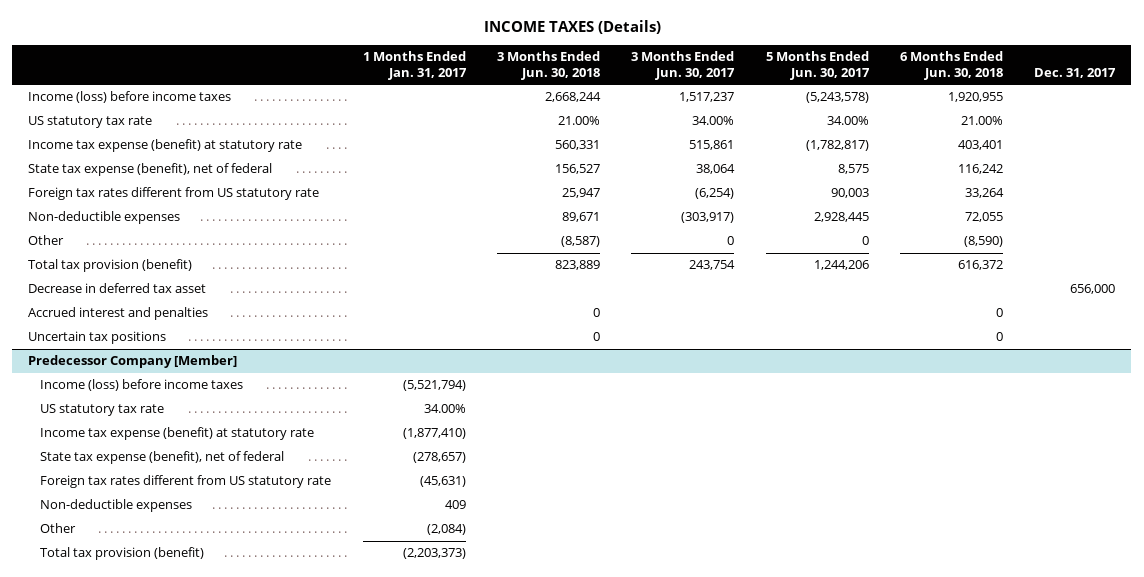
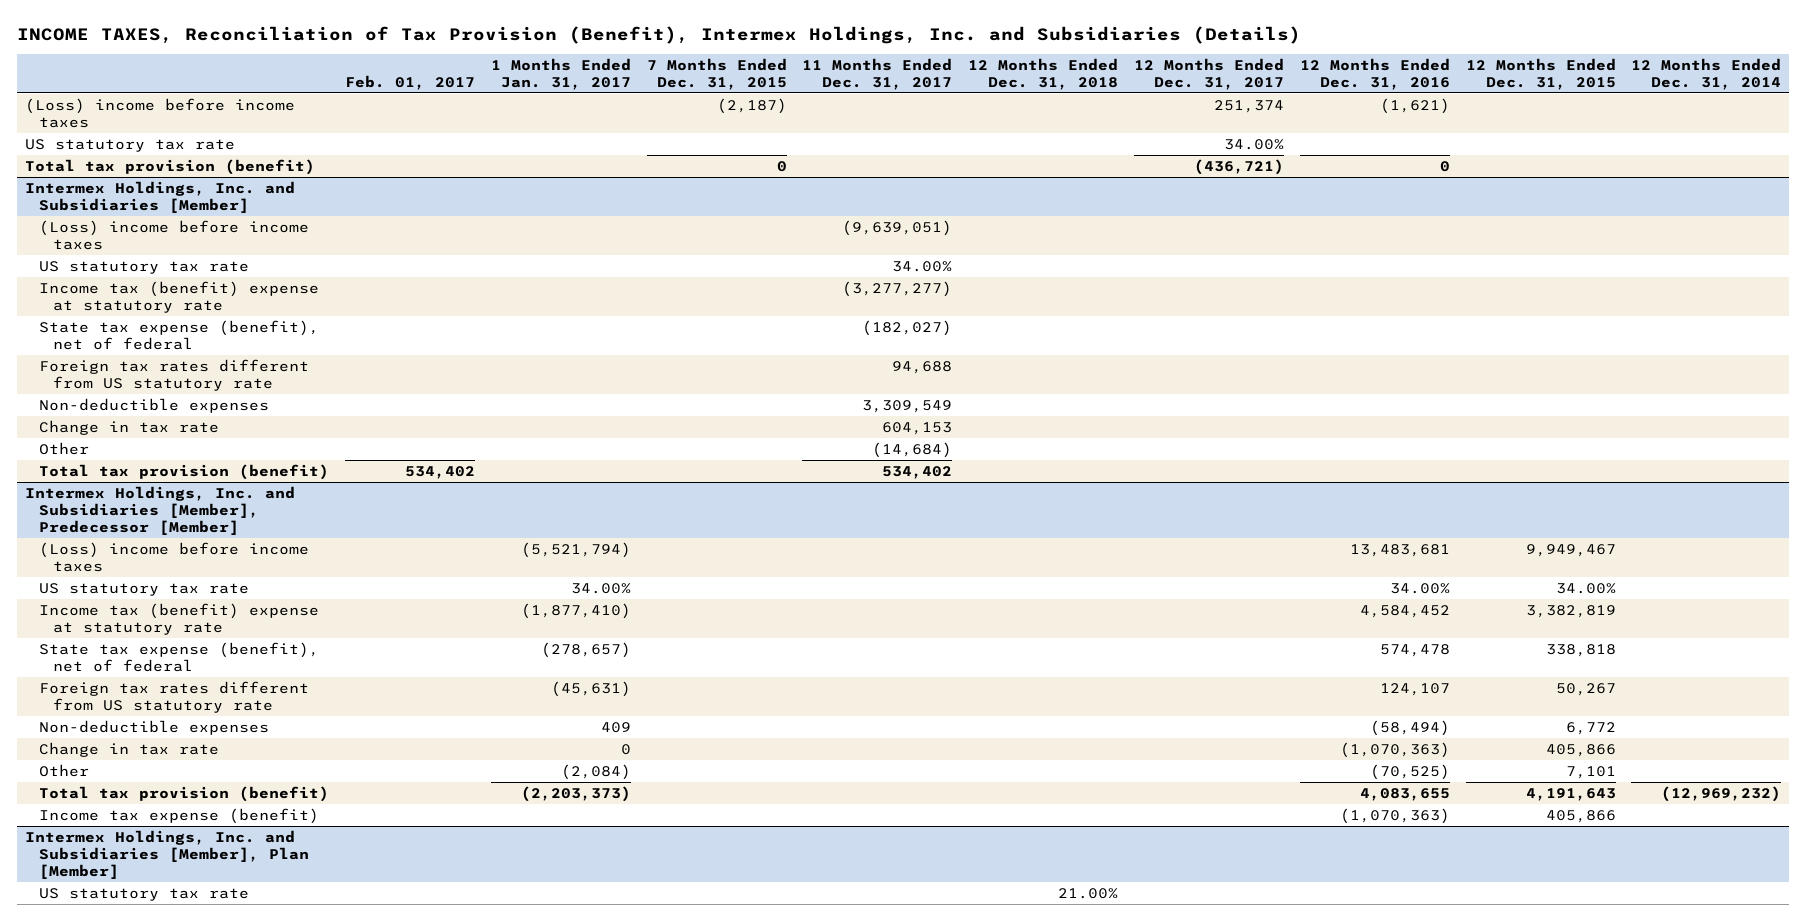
[483,20,661,35] INCOME TAXES (Details) -> [17,25,1302,44] INCOME TAXES, Reconciliation of Tax Provision (Benefit), Intermex Holdings, Inc. and Subsidiaries (Details)
[497,51,601,80] 3 Months Ended Jun. 30, 2018 -> none
[631,51,736,80] 3 Months Ended Jun. 30, 2017 -> none
[765,51,870,80] 5 Months Ended Jun. 30, 2017 -> none
[900,51,1004,80] 6 Months Ended Jun. 30, 2018 -> none
[1034,67,1117,78] Dec. 31, 2017 -> none
none -> [344,74,475,90] Feb. 01, 2017
none -> [646,57,787,90] 7 Months Ended Dec. 31, 2015
none -> [802,57,953,90] 11 Months Ended Dec. 31, 2017
none -> [968,57,1119,90] 12 Months Ended Dec. 31, 2018
none -> [1133,57,1284,90] 12 Months Ended Dec. 31, 2017
none -> [1299,57,1450,90] 12 Months Ended Dec. 31, 2016
none -> [1465,57,1616,90] 12 Months Ended Dec. 31, 2015
none -> [1631,57,1782,90] 12 Months Ended Dec. 31, 2014
[28,91,232,104] Income (loss) before income taxes -> [25,98,296,128] (Loss) income before income taxes
[28,139,303,153] Income tax expense (benefit) at statutory rate -> none
[28,163,273,177] State tax expense (benefit), net of federal -> none
[28,187,320,201] Foreign tax rates different from US statutory rate -> none
[28,211,181,225] Non-deductible expenses -> none
[28,235,65,246] Other -> none
[28,283,207,294] Decrease in deferred tax asset -> none
[28,307,209,321] Accrued interest and penalties -> none
[28,331,167,345] Uncertain tax positions -> none
none -> [25,181,296,213] Intermex Holdings, Inc. and Subsidiaries [Member]
none -> [39,220,310,250] (Loss) income before income taxes
none -> [39,261,250,275] US statutory tax rate
none -> [39,281,320,313] Income tax (benefit) expense at statutory rate
none -> [39,320,320,350] State tax expense (benefit), net of federal
none -> [39,359,310,391] Foreign tax rates different from US statutory rate
none -> [39,398,270,414] Non-deductible expenses
none -> [39,420,220,436] Change in tax rate
none -> [39,442,90,456] Other
none -> [39,464,330,481] Total tax provision (benefit)
[28,355,238,369] Predecessor Company [Member] -> [25,486,296,535] Intermex Holdings, Inc. and Subsidiaries [Member], Predecessor [Member]
[40,379,244,392] Income (loss) before income taxes -> [39,542,310,572] (Loss) income before income taxes
[40,427,315,441] Income tax expense (benefit) at statutory rate -> [39,603,320,635] Income tax (benefit) expense at statutory rate
none -> [39,742,220,758] Change in tax rate
none -> [39,808,320,825] Income tax expense (benefit)
none -> [25,830,310,879] Intermex Holdings, Inc. and Subsidiaries [Member], Plan [Member]
none -> [39,888,250,902] US statutory tax rate

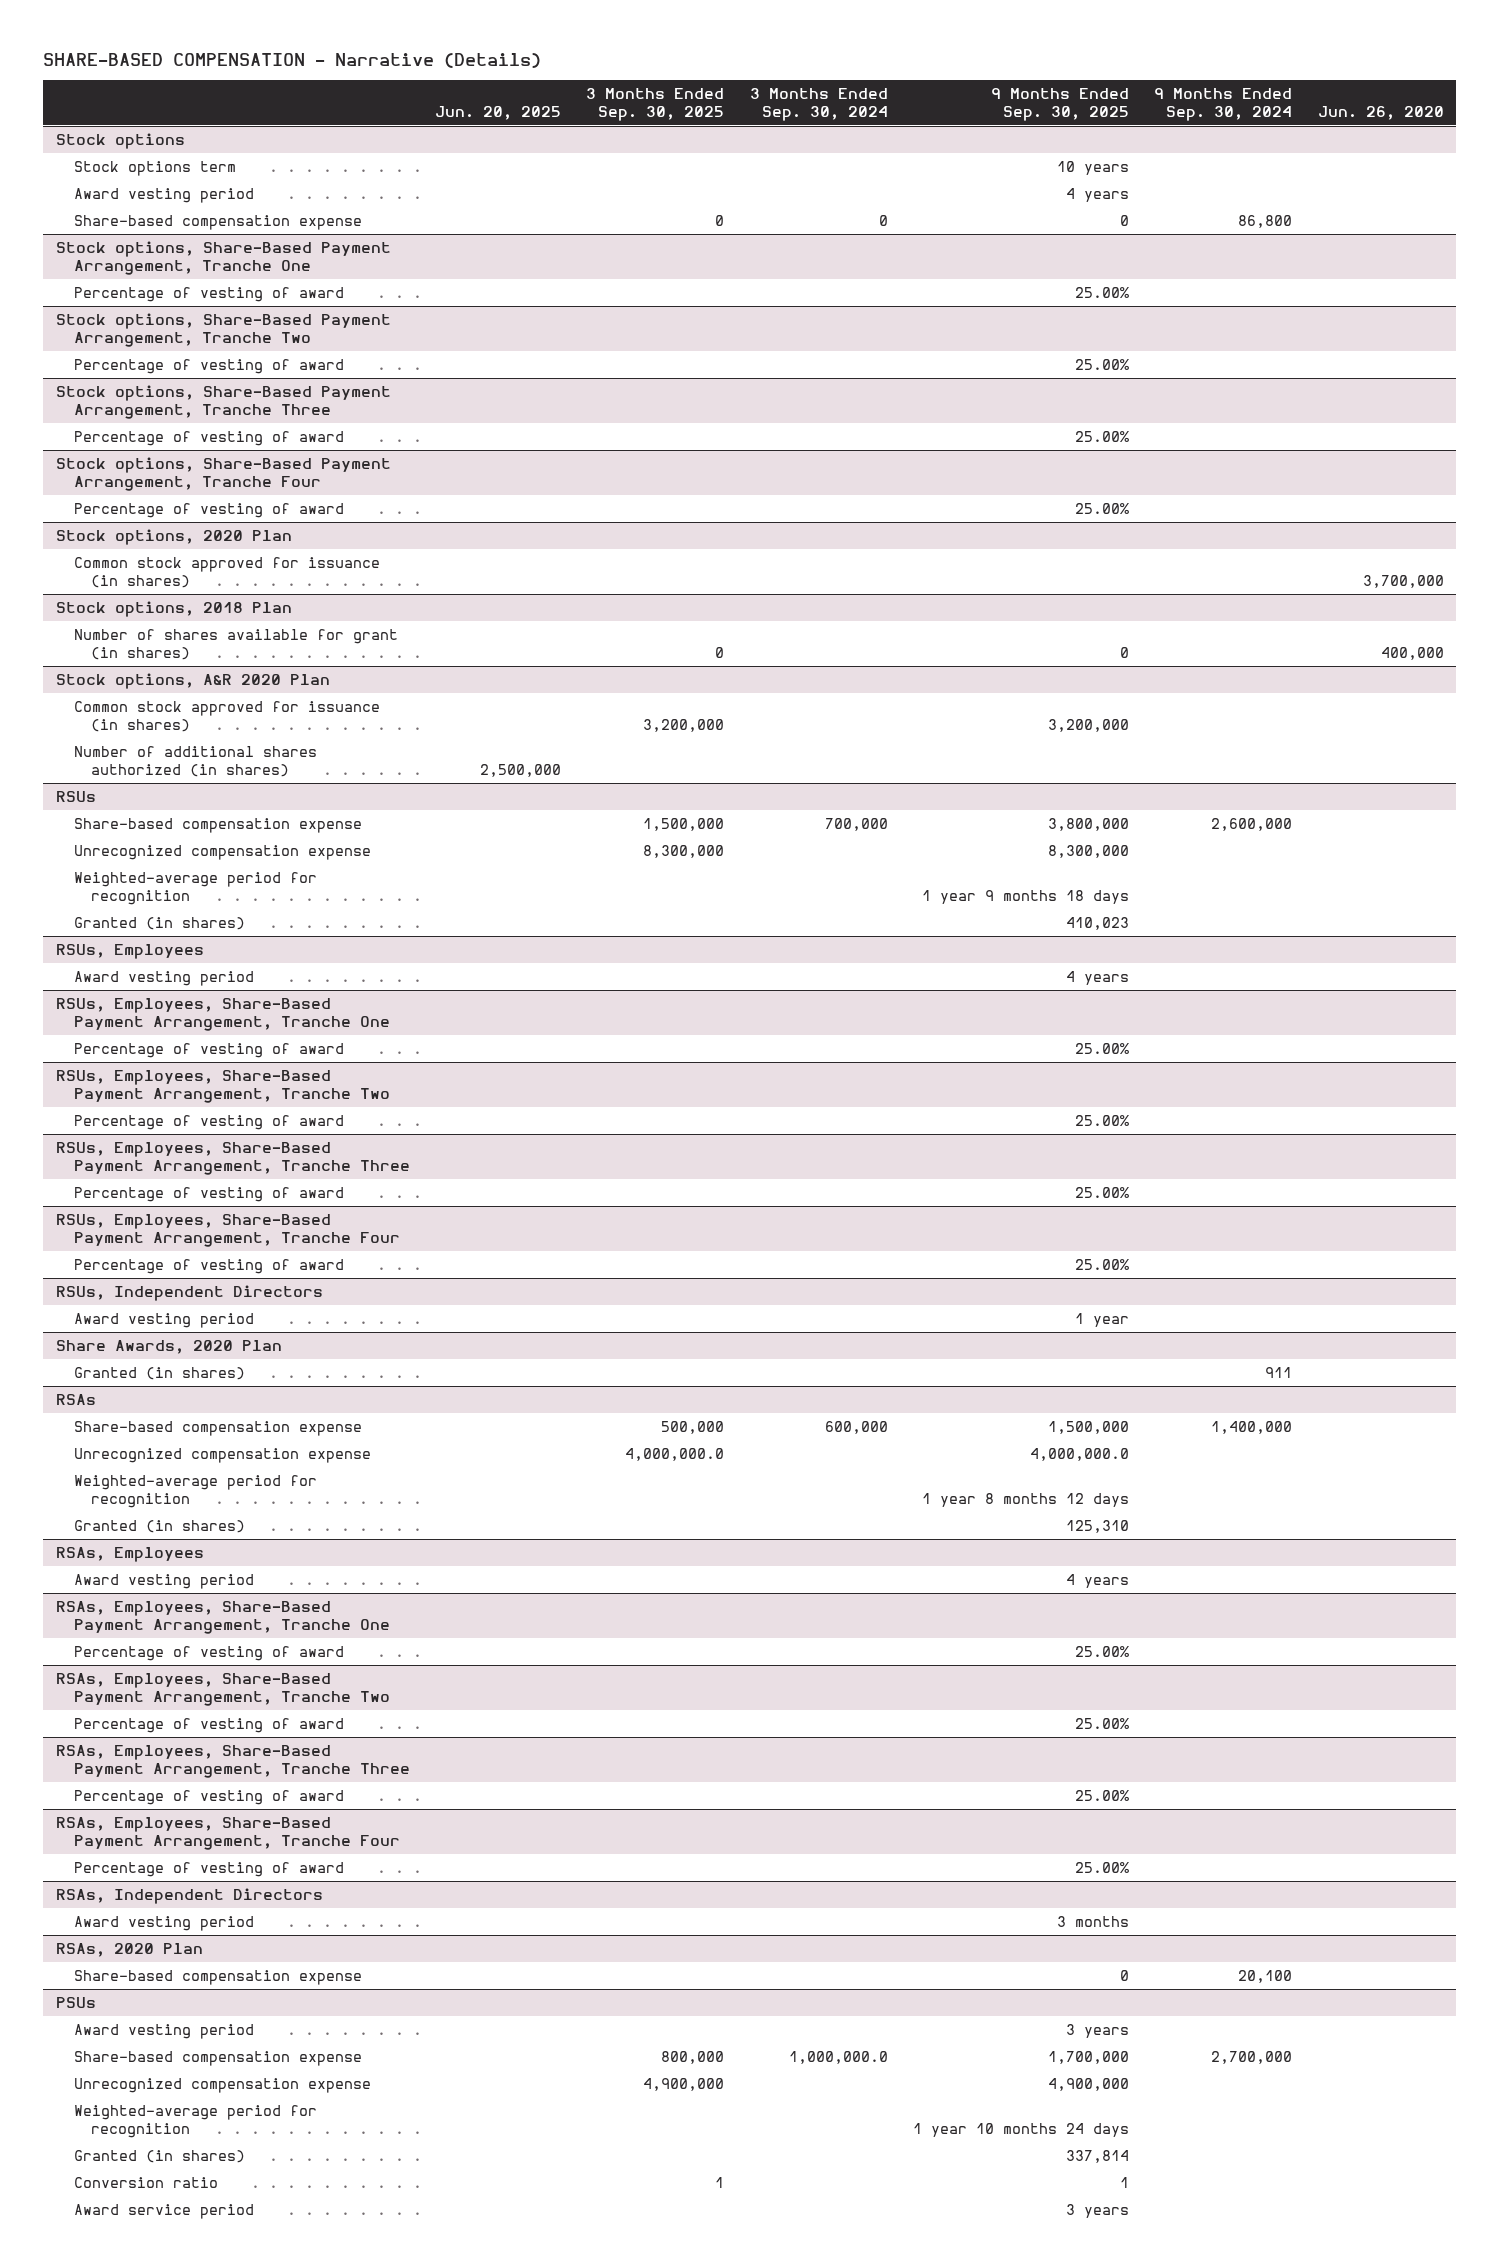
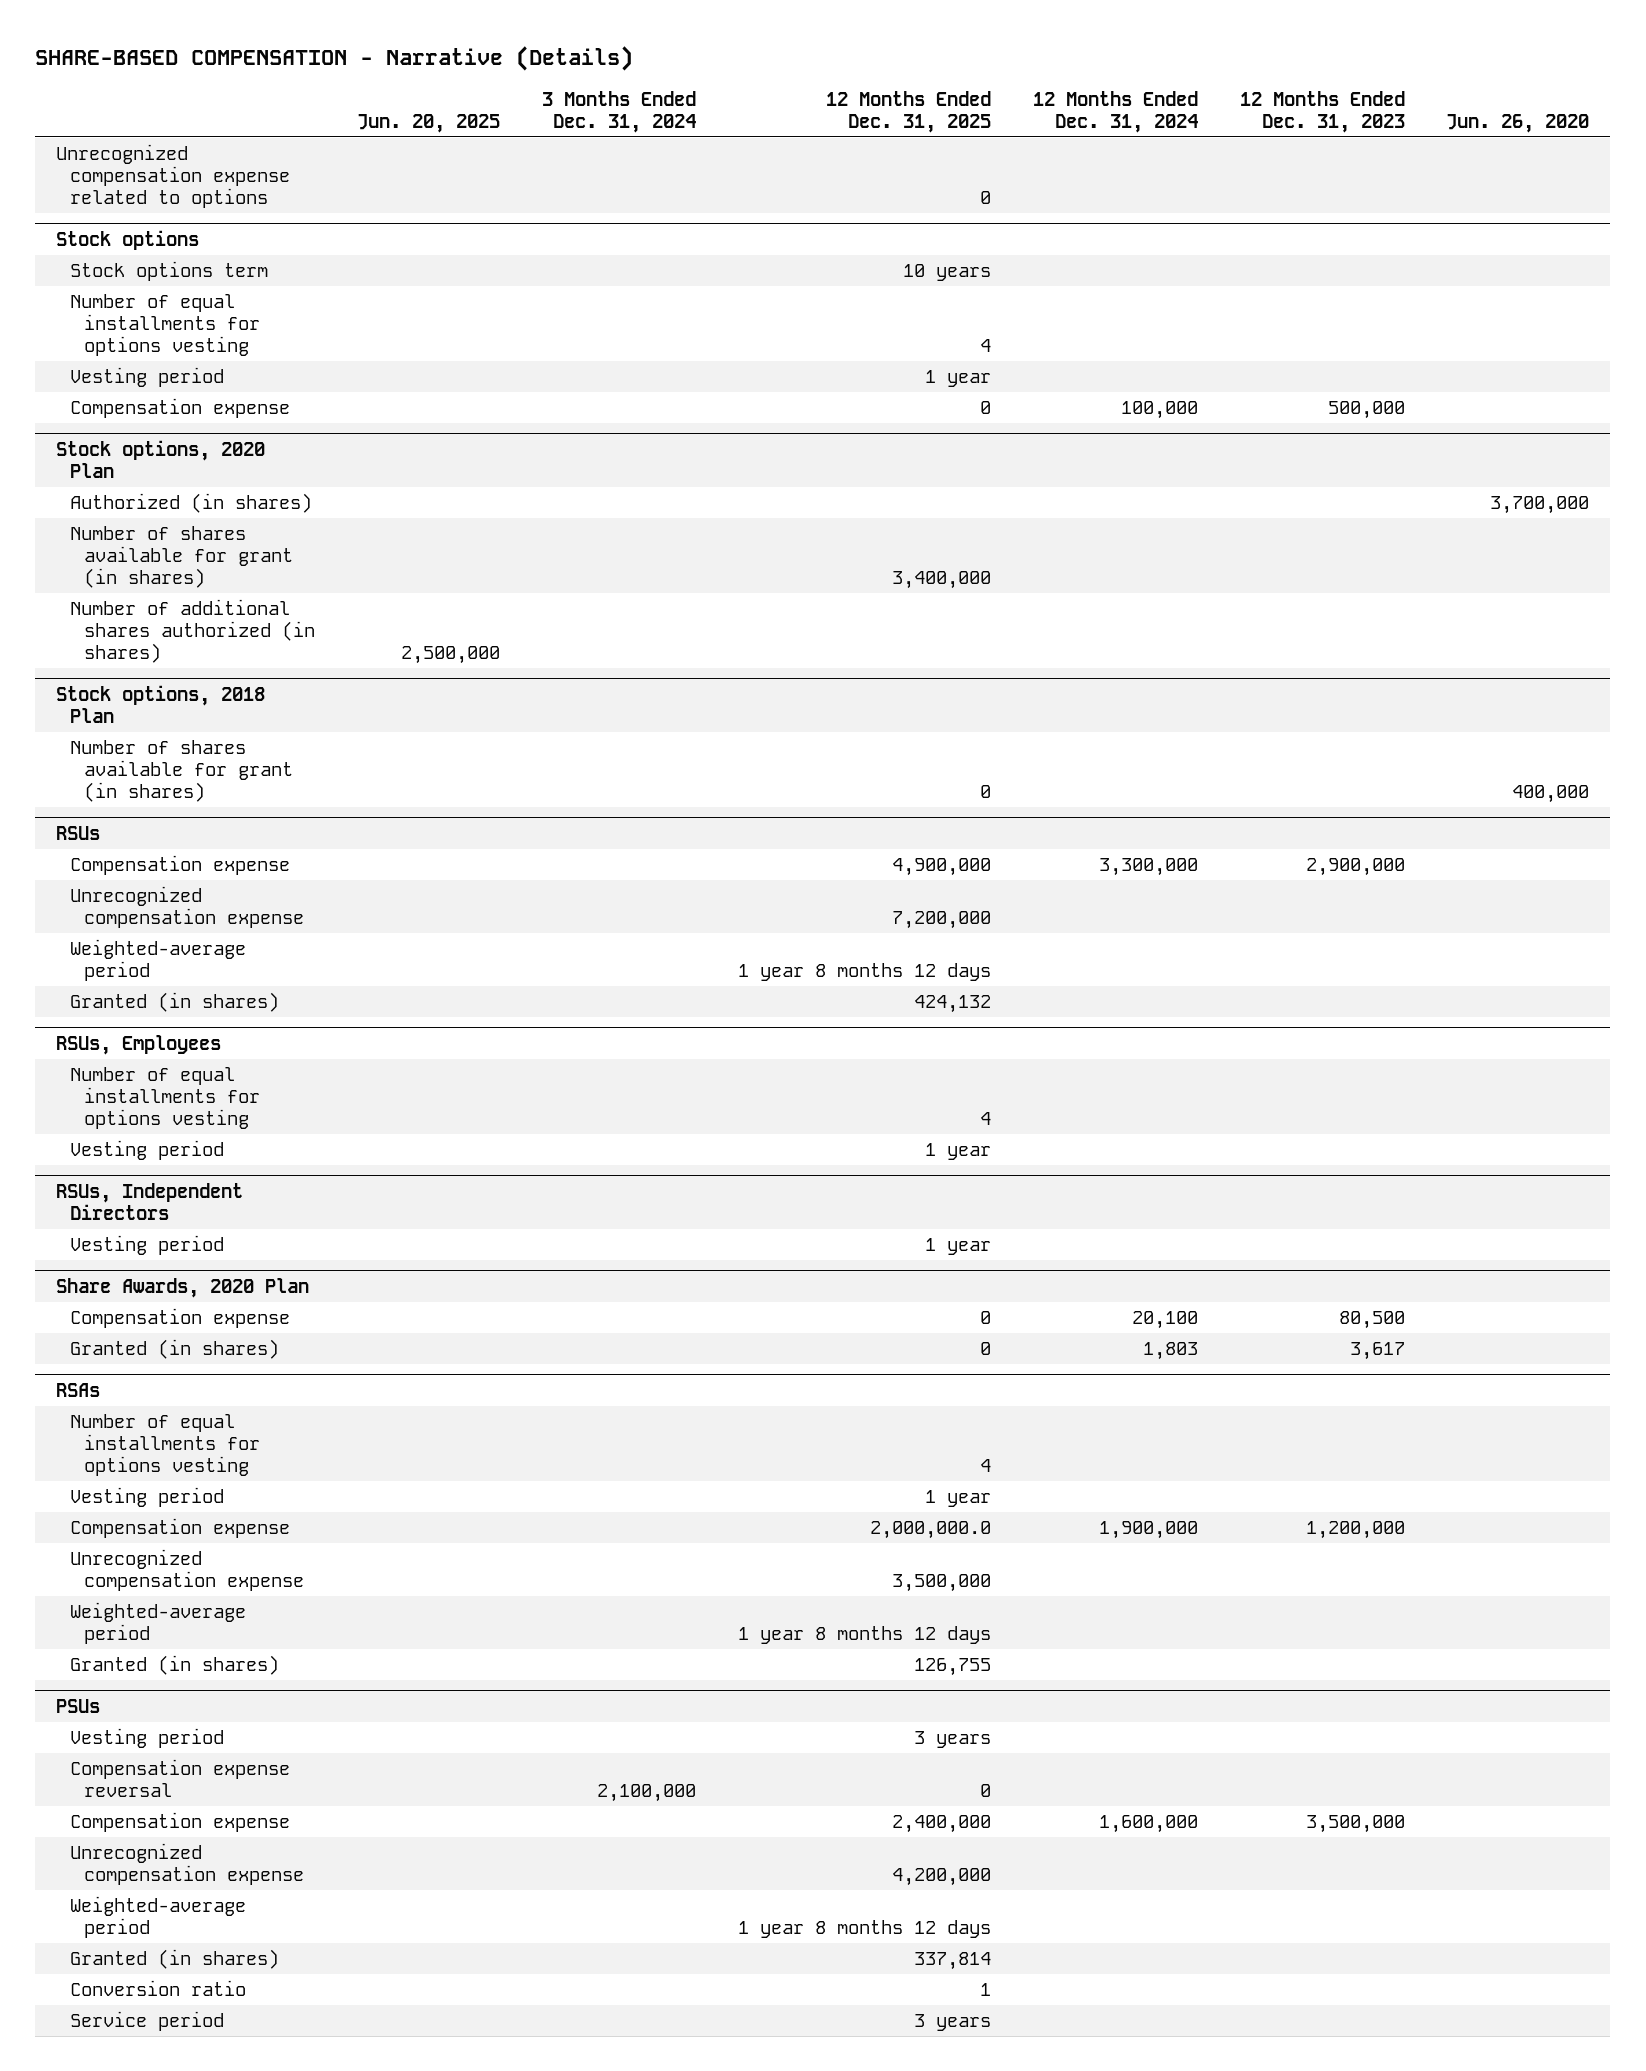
[586,87,725,121] 3 Months Ended Sep. 30, 2025 -> none
[749,87,888,121] 3 Months Ended Sep. 30, 2024 -> none
[991,87,1130,121] 9 Months Ended Sep. 30, 2025 -> none
[1154,87,1293,121] 9 Months Ended Sep. 30, 2024 -> none
none -> [541,90,696,133] 3 Months Ended Dec. 31, 2024
none -> [825,90,991,133] 12 Months Ended Dec. 31, 2025
none -> [1032,90,1198,133] 12 Months Ended Dec. 31, 2024
none -> [1239,90,1405,133] 12 Months Ended Dec. 31, 2023
none -> [56,144,291,208] Unrecognized compensation expense related to options
[56,240,392,275] Stock options, Share-Based Payment Arrangement, Tranche One -> none
[73,286,344,302] Percentage of vesting of award -> none
[56,312,392,347] Stock options, Share-Based Payment Arrangement, Tranche Two -> none
[73,358,344,374] Percentage of vesting of award -> none
[56,384,392,419] Stock options, Share-Based Payment Arrangement, Tranche Three -> none
[73,430,344,446] Percentage of vesting of award -> none
[56,456,392,491] Stock options, Share-Based Payment Arrangement, Tranche Four -> none
[73,502,344,518] Percentage of vesting of award -> none
none -> [70,294,261,356] Number of equal installments for options vesting
[73,187,254,203] Award vesting period -> [70,367,225,388] Vesting period
[73,214,362,230] Share-based compensation expense -> [70,398,291,419] Compensation expense
[73,556,380,588] Common stock approved for issuance (in shares) -> [70,493,313,514] Authorized (in shares)
none -> [70,526,294,588] Number of shares available for grant (in shares)
none -> [70,599,316,663] Number of additional shares authorized (in shares)
[56,672,331,689] Stock options, A&R 2020 Plan -> none
[73,700,380,732] Common stock approved for issuance (in shares) -> none
[73,745,317,777] Number of additional shares authorized (in shares) -> none
[73,817,362,833] Share-based compensation expense -> [70,855,291,876] Compensation expense
[73,871,317,905] Weighted-average period for recognition -> [70,939,247,982] Weighted-average period
[56,997,390,1031] RSUs, Employees, Share-Based Payment Arrangement, Tranche One -> none
[73,1042,344,1058] Percentage of vesting of award -> none
[56,1069,390,1103] RSUs, Employees, Share-Based Payment Arrangement, Tranche Two -> none
[73,1114,344,1130] Percentage of vesting of award -> none
[56,1141,410,1175] RSUs, Employees, Share-Based Payment Arrangement, Tranche Three -> none
[73,1186,344,1202] Percentage of vesting of award -> none
[56,1213,400,1247] RSUs, Employees, Share-Based Payment Arrangement, Tranche Four -> none
[73,1258,344,1274] Percentage of vesting of award -> none
none -> [70,1067,261,1129] Number of equal installments for options vesting
[73,970,254,986] Award vesting period -> [70,1140,225,1161] Vesting period
[73,1312,254,1328] Award vesting period -> [70,1235,225,1256] Vesting period
none -> [70,1308,291,1329] Compensation expense
none -> [70,1414,261,1476] Number of equal installments for options vesting
none -> [70,1487,225,1508] Vesting period
[73,1420,362,1436] Share-based compensation expense -> [70,1518,291,1539] Compensation expense
[73,1474,317,1508] Weighted-average period for recognition -> [70,1602,247,1645] Weighted-average period
[56,1546,205,1562] RSAs, Employees -> none
[73,1573,254,1589] Award vesting period -> none
[56,1600,390,1634] RSAs, Employees, Share-Based Payment Arrangement, Tranche One -> none
[73,1645,344,1661] Percentage of vesting of award -> none
[56,1672,390,1706] RSAs, Employees, Share-Based Payment Arrangement, Tranche Two -> none
[73,1717,344,1733] Percentage of vesting of award -> none
[56,1744,410,1778] RSAs, Employees, Share-Based Payment Arrangement, Tranche Three -> none
[73,1789,344,1805] Percentage of vesting of award -> none
[56,1816,400,1850] RSAs, Employees, Share-Based Payment Arrangement, Tranche Four -> none
[73,1861,344,1877] Percentage of vesting of award -> none
[56,1887,324,1904] RSAs, Independent Directors -> none
[73,1915,254,1931] Award vesting period -> none
[56,1942,204,1957] RSAs, 2020 Plan -> none
[73,1969,362,1985] Share-based compensation expense -> none
[73,2023,254,2039] Award vesting period -> [70,1728,225,1749] Vesting period
none -> [70,1759,291,1798] Compensation expense reversal
[73,2050,362,2066] Share-based compensation expense -> [70,1812,291,1833] Compensation expense
[73,2104,317,2138] Weighted-average period for recognition -> [70,1896,247,1939] Weighted-average period
[73,2203,254,2219] Award service period -> [70,2011,225,2032] Service period

